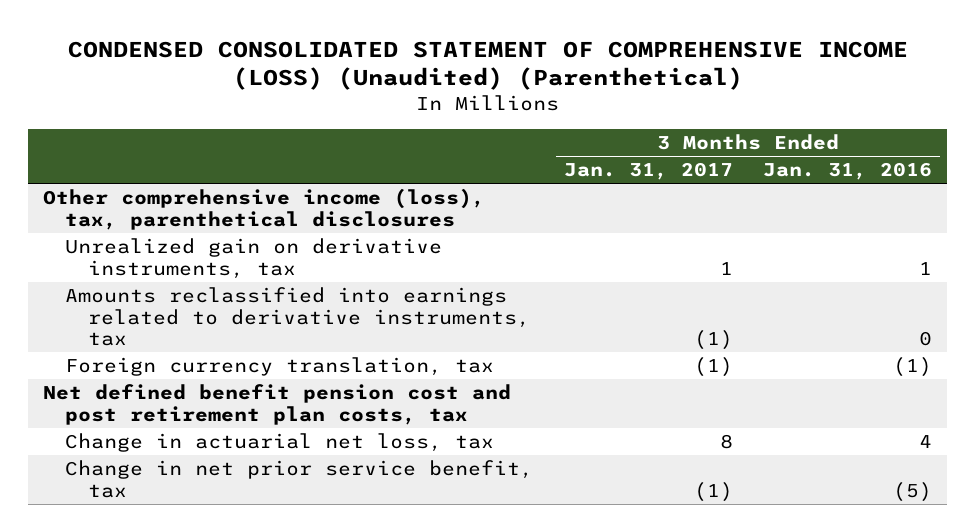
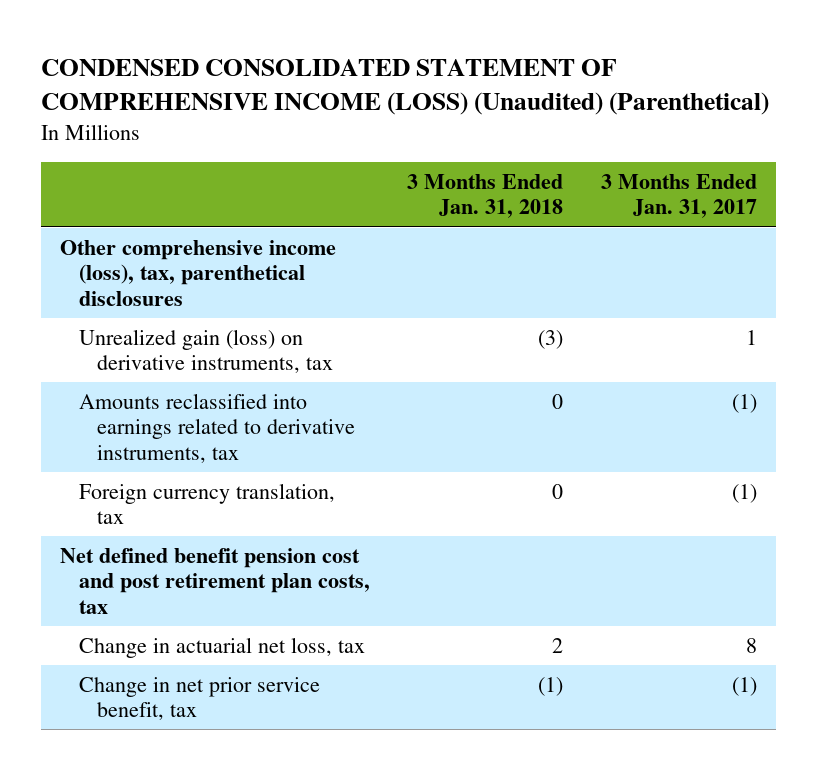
[763,162,933,181] Jan. 31, 2016 -> none
none -> [407,173,564,219] 3 Months Ended Jan. 31, 2018
[65,238,443,279] Unrealized gain on derivative instruments, tax -> [78,328,334,374] Unrealized gain (loss) on derivative instruments, tax

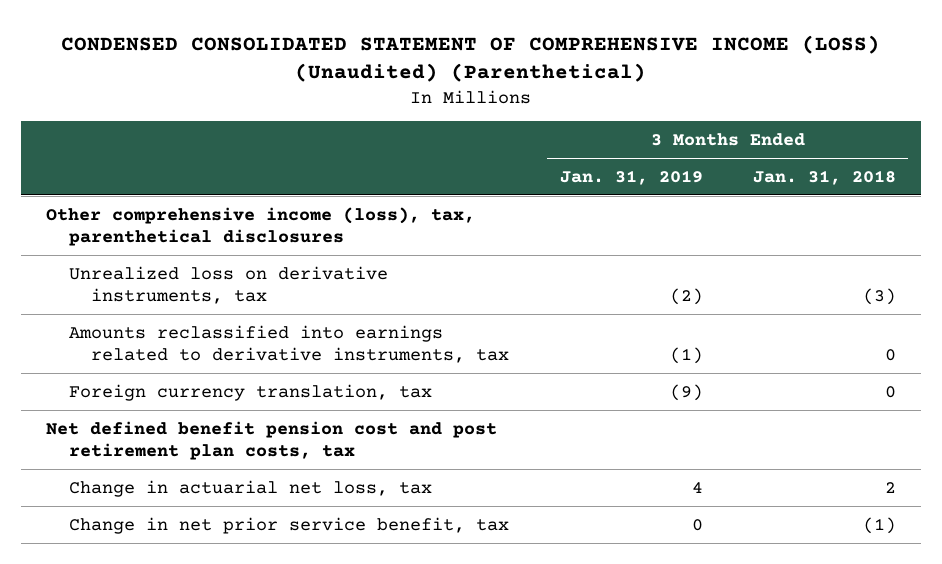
[601,173,758,219] 3 Months Ended Jan. 31, 2017 -> none
none -> [559,169,703,185] Jan. 31, 2019
[78,328,334,374] Unrealized gain (loss) on derivative instruments, tax -> [68,265,388,305] Unrealized loss on derivative instruments, tax

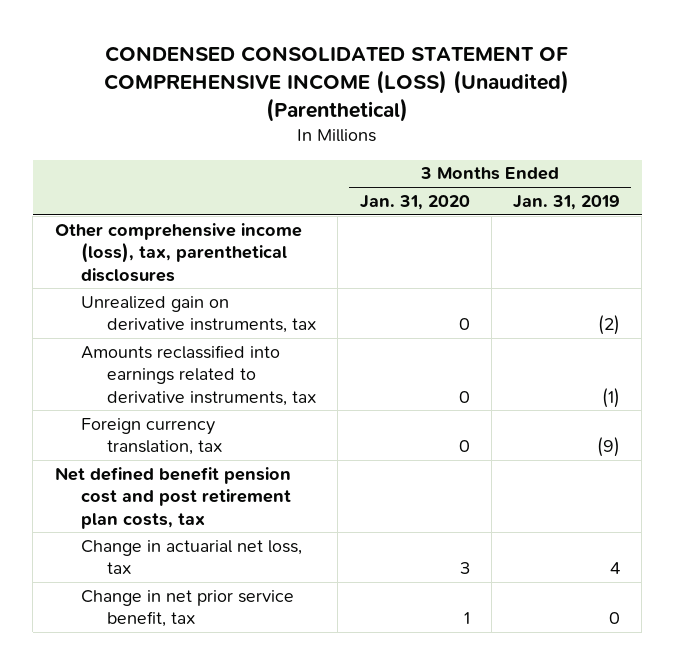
[752,169,896,185] Jan. 31, 2018 -> none
none -> [359,194,470,210] Jan. 31, 2020
[68,265,388,305] Unrealized loss on derivative instruments, tax -> [80,295,317,334] Unrealized gain on derivative instruments, tax

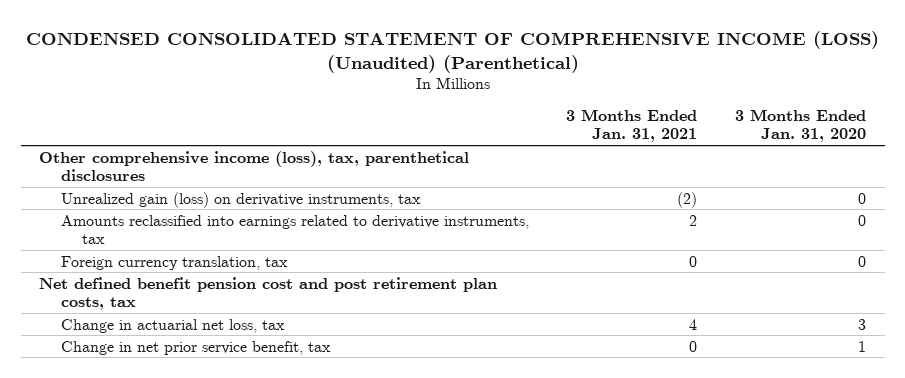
[513,194,621,210] Jan. 31, 2019 -> none
none -> [566,109,698,143] 3 Months Ended Jan. 31, 2021
[80,295,317,334] Unrealized gain on derivative instruments, tax -> [60,191,421,208] Unrealized gain (loss) on derivative instruments, tax

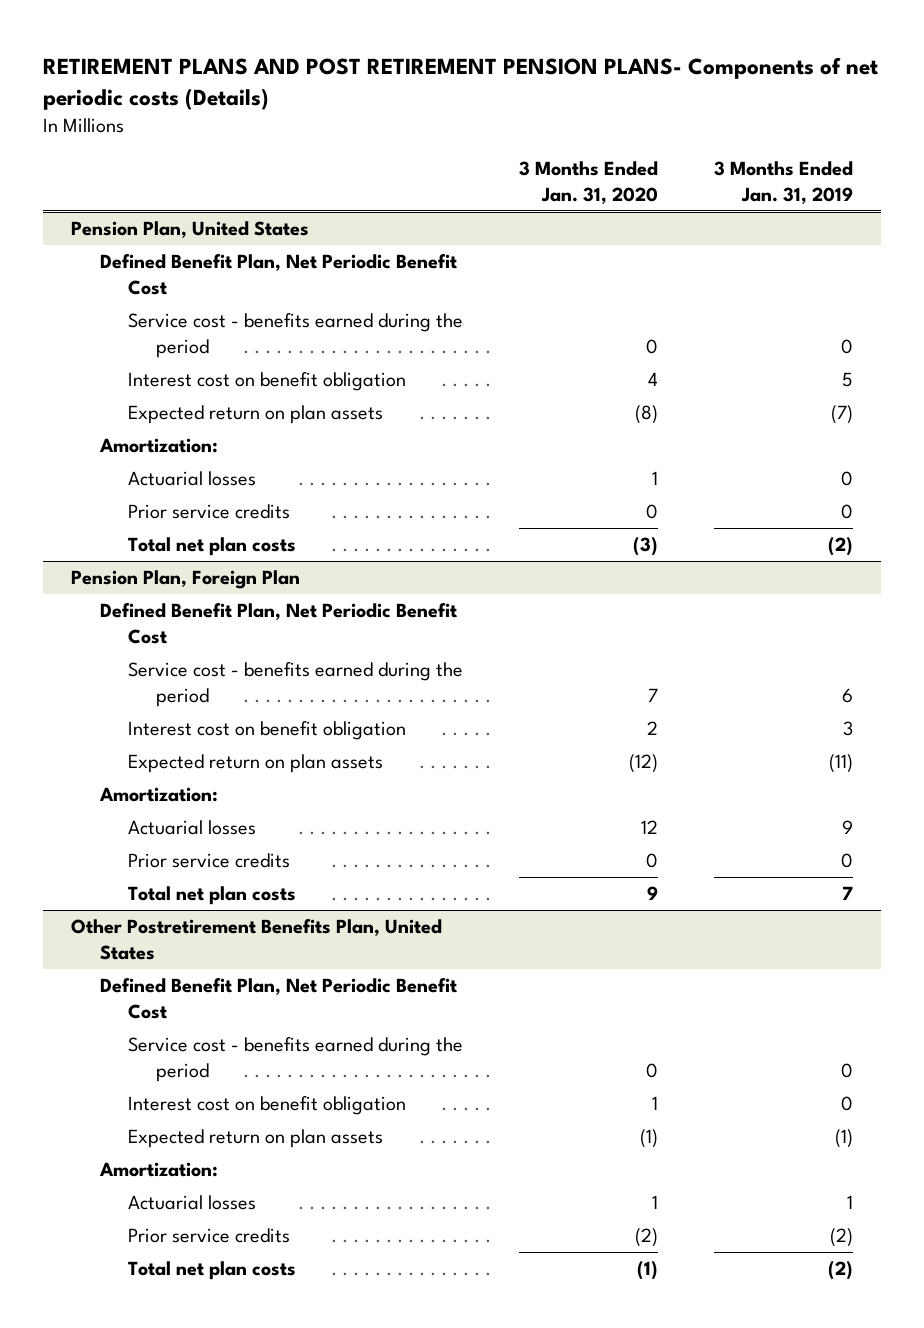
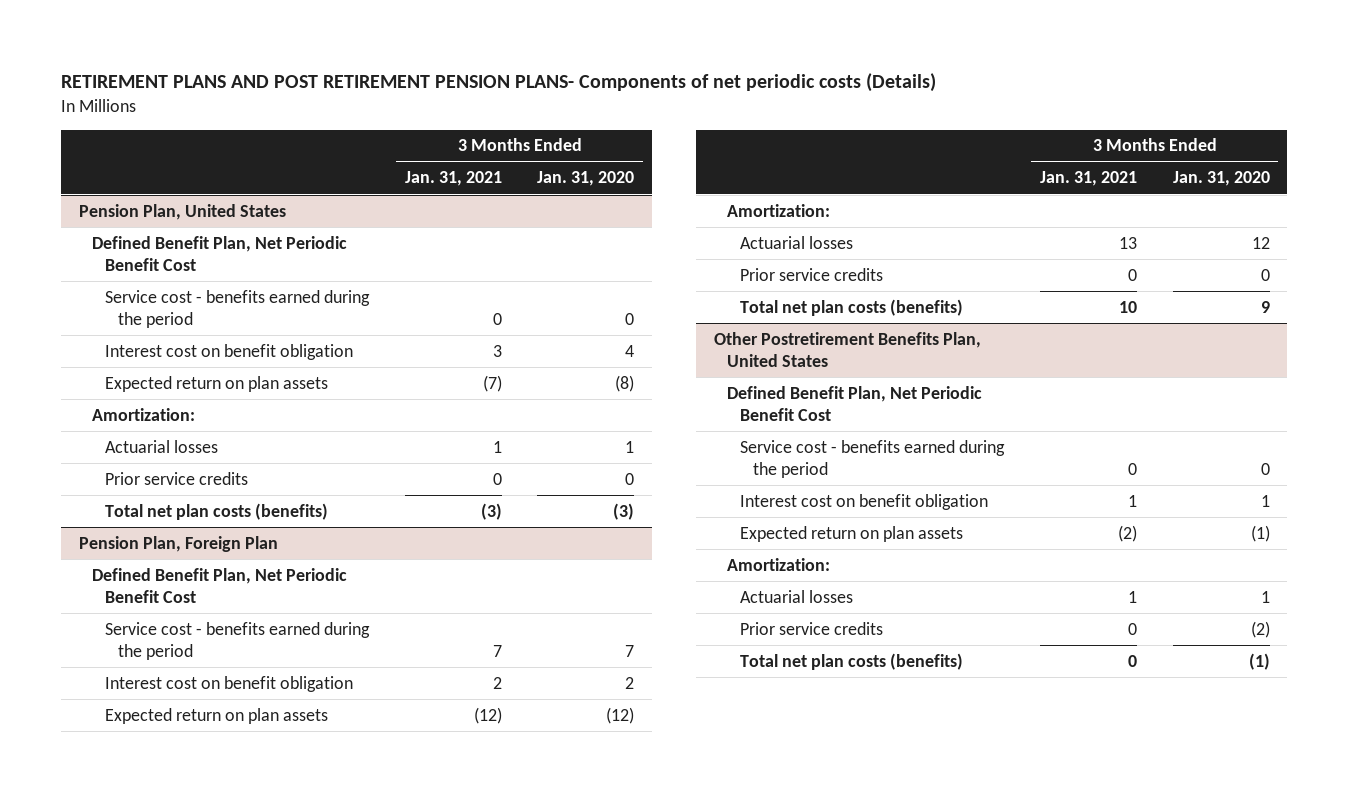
[714,160,854,204] 3 Months Ended Jan. 31, 2019 -> none
none -> [404,171,502,187] Jan. 31, 2021
[128,536,297,556] Total net plan costs -> [104,502,328,520] Total net plan costs (benefits)
[128,885,297,905] Total net plan costs -> [740,298,964,316] Total net plan costs (benefits)
[128,1260,297,1280] Total net plan costs -> [740,652,964,670] Total net plan costs (benefits)

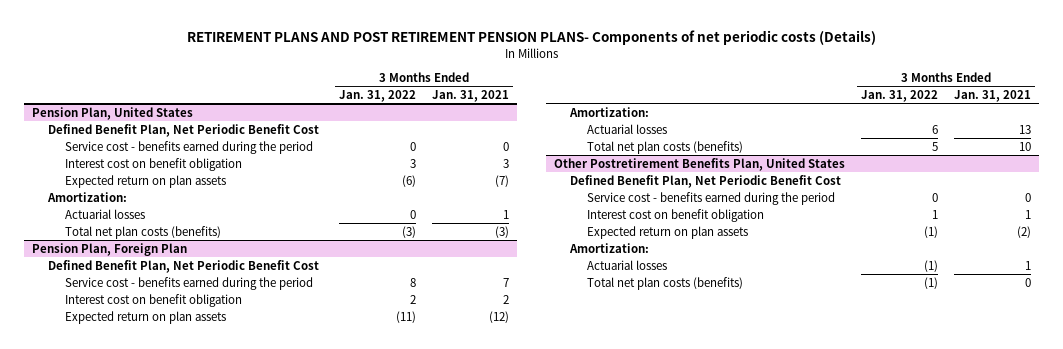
[537,171,635,187] Jan. 31, 2020 -> none
none -> [339,89,417,102] Jan. 31, 2022
[104,471,248,485] Prior service credits -> none
[740,267,884,281] Prior service credits -> none
[740,621,884,635] Prior service credits -> none

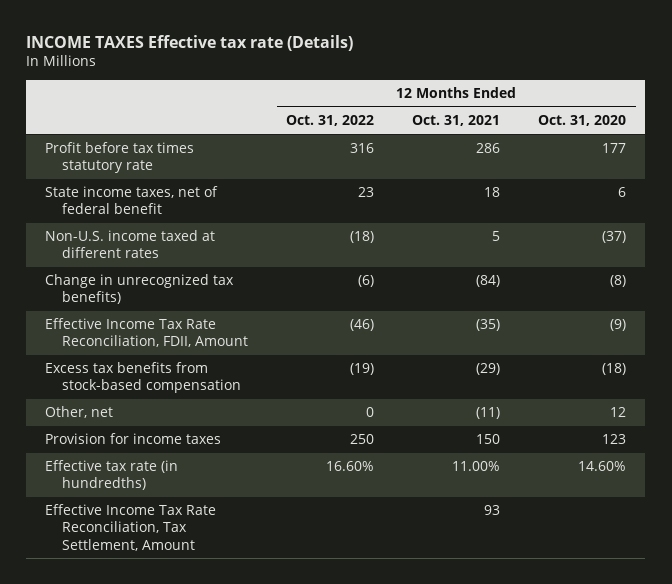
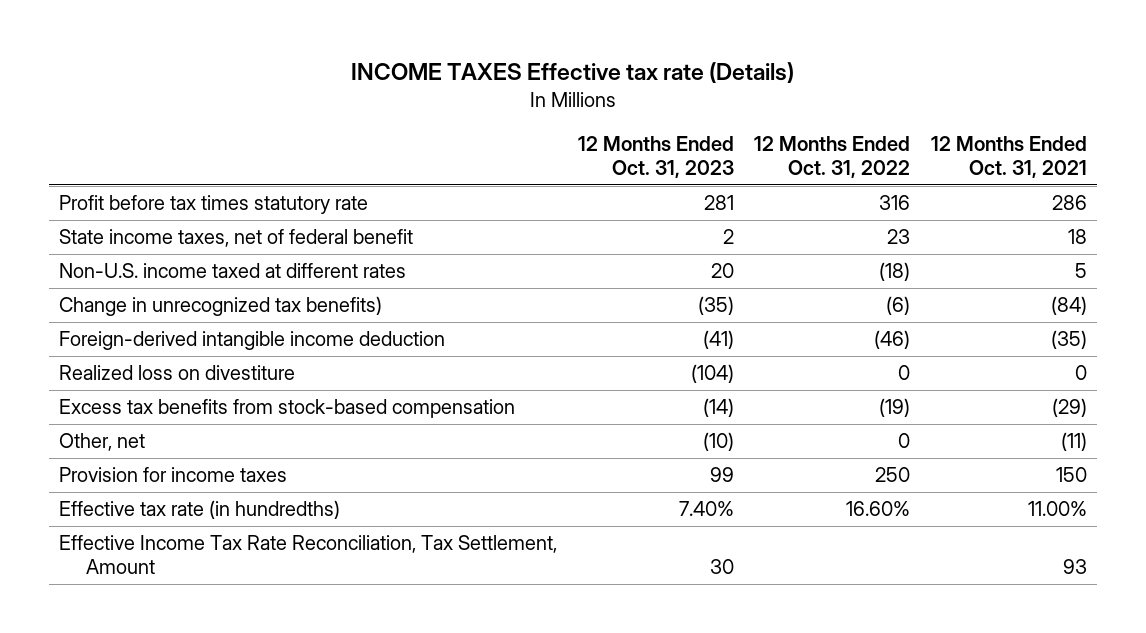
[538,115,627,127] Oct. 31, 2020 -> none
none -> [577,136,734,178] 12 Months Ended Oct. 31, 2023
[45,318,248,348] Effective Income Tax Rate Reconciliation, FDII, Amount -> [59,331,446,351] Foreign-derived intangible income deduction
none -> [59,365,296,381] Realized loss on divestiture

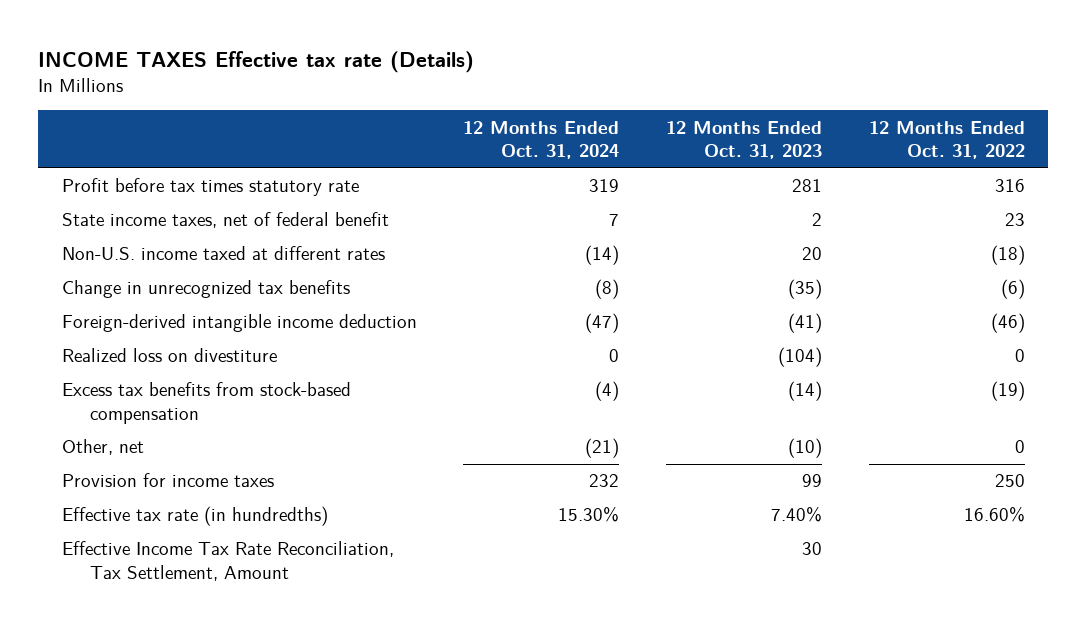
[930,136,1087,178] 12 Months Ended Oct. 31, 2021 -> none
none -> [463,120,620,160] 12 Months Ended Oct. 31, 2024
[59,296,383,317] Change in unrecognized tax benefits) -> [61,280,350,299] Change in unrecognized tax benefits

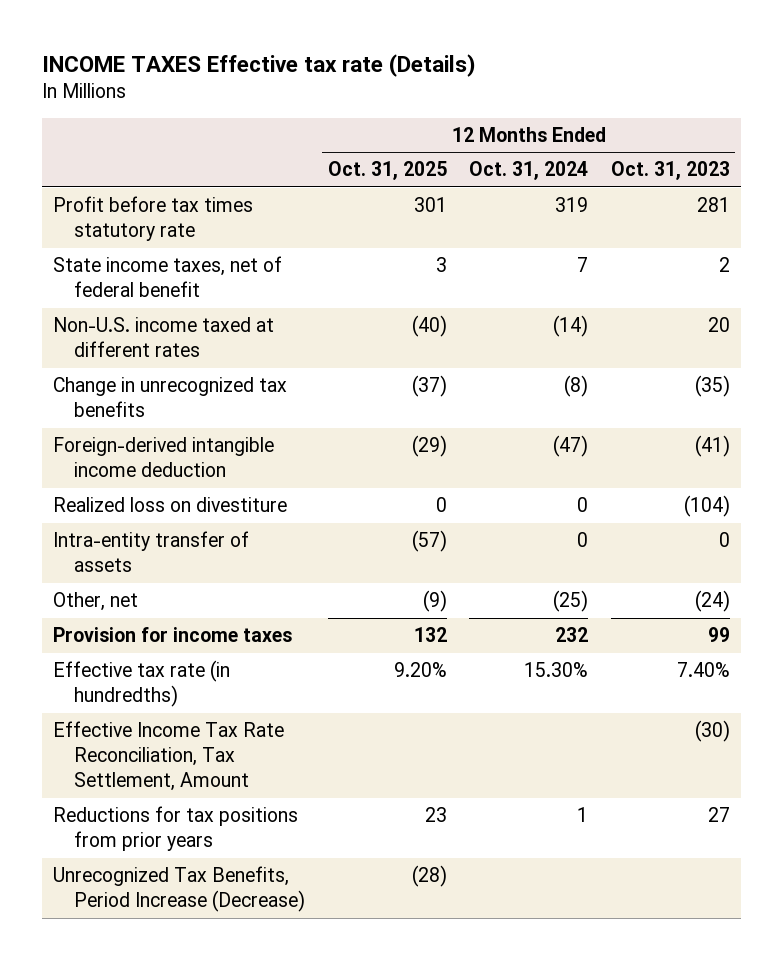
[868,120,1025,160] 12 Months Ended Oct. 31, 2022 -> none
none -> [327,161,447,181] Oct. 31, 2025
[61,382,351,425] Excess tax benefits from stock-based compensation -> none
none -> [52,531,249,573] Intra-entity transfer of assets
[585,438,620,459] (21) -> [553,590,589,613] (25)
[788,438,823,459] (10) -> [694,590,730,613] (24)
[802,542,823,556] 30 -> [694,720,730,743] (30)
none -> [52,806,298,852] Reductions for tax positions from prior years
none -> [52,866,306,913] Unrecognized Tax Benefits, Period Increase (Decrease)

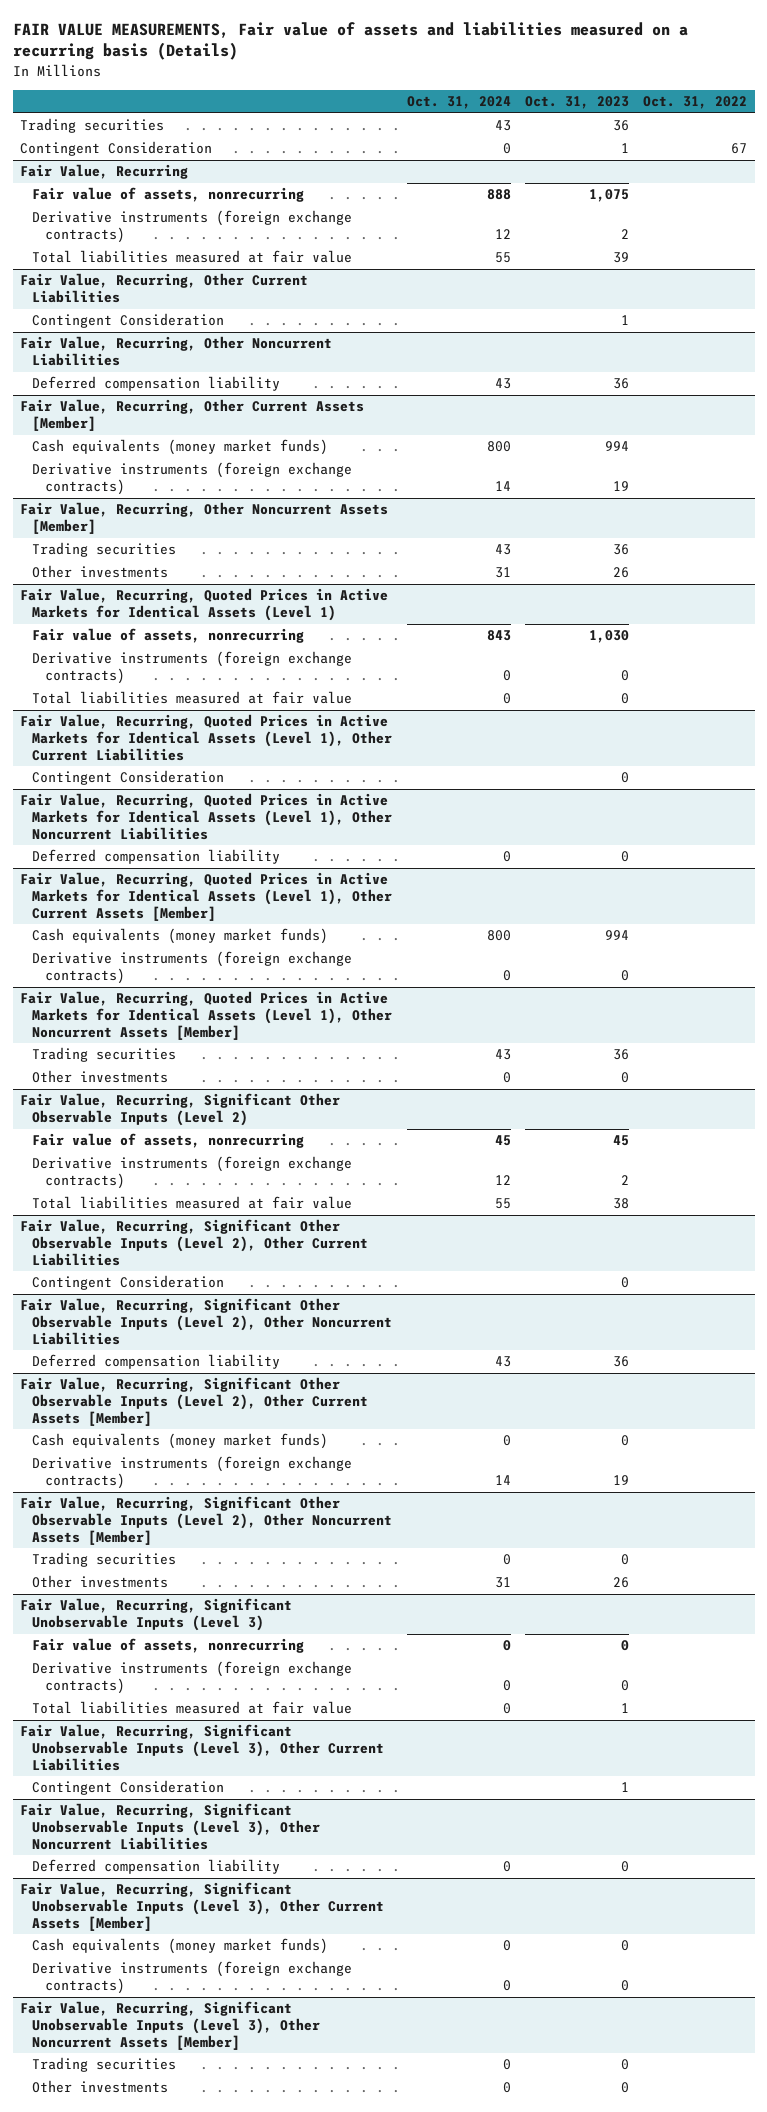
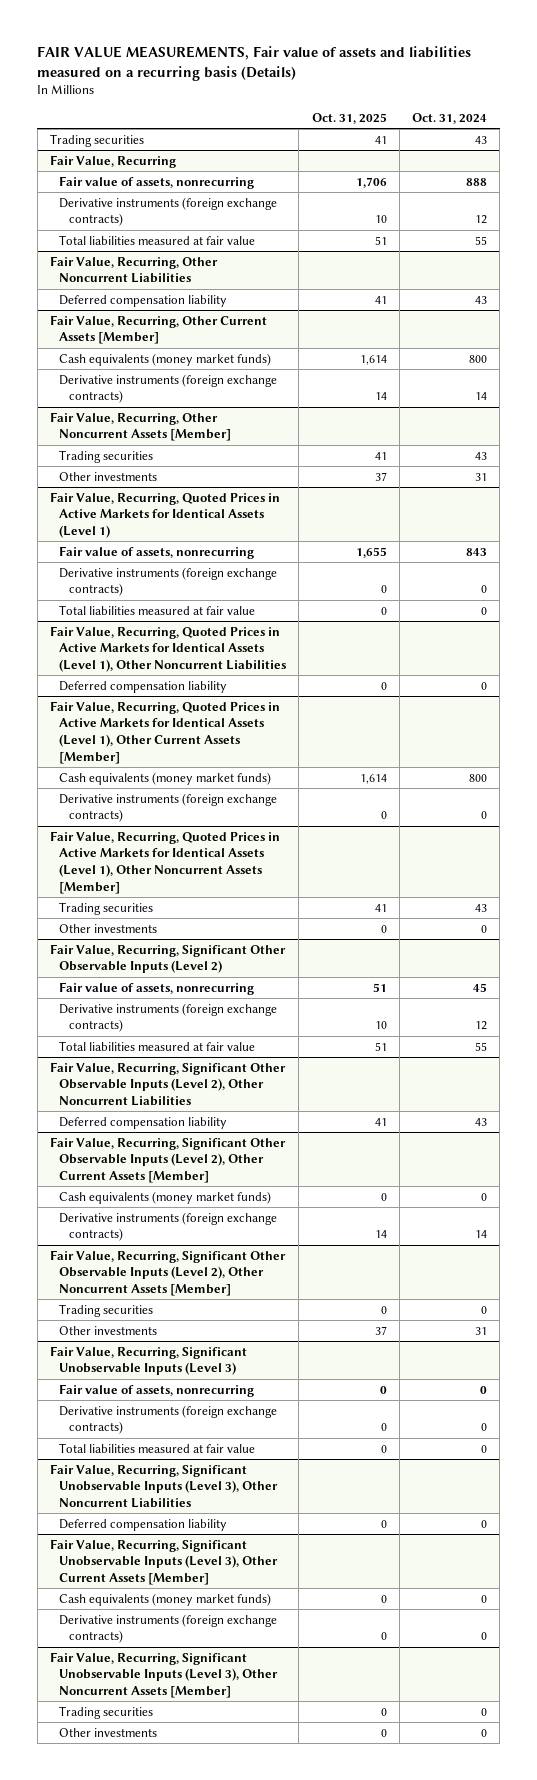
[525,96,630,110] Oct. 31, 2023 -> none
[643,96,748,110] Oct. 31, 2022 -> none
none -> [311,112,387,124] Oct. 31, 2025
[19,141,212,157] Contingent Consideration -> none
[19,273,308,304] Fair Value, Recurring, Other Current Liabilities -> none
[32,313,225,329] Contingent Consideration -> none
[19,714,393,761] Fair Value, Recurring, Quoted Prices in Active Markets for Identical Assets (Level 1), Other Current Liabilities -> none
[32,770,225,786] Contingent Consideration -> none
[19,1219,369,1266] Fair Value, Recurring, Significant Other Observable Inputs (Level 2), Other Current Liabilities -> none
[32,1275,225,1291] Contingent Consideration -> none
[19,1724,385,1771] Fair Value, Recurring, Significant Unobservable Inputs (Level 3), Other Current Liabilities -> none
[32,1780,225,1796] Contingent Consideration -> none

